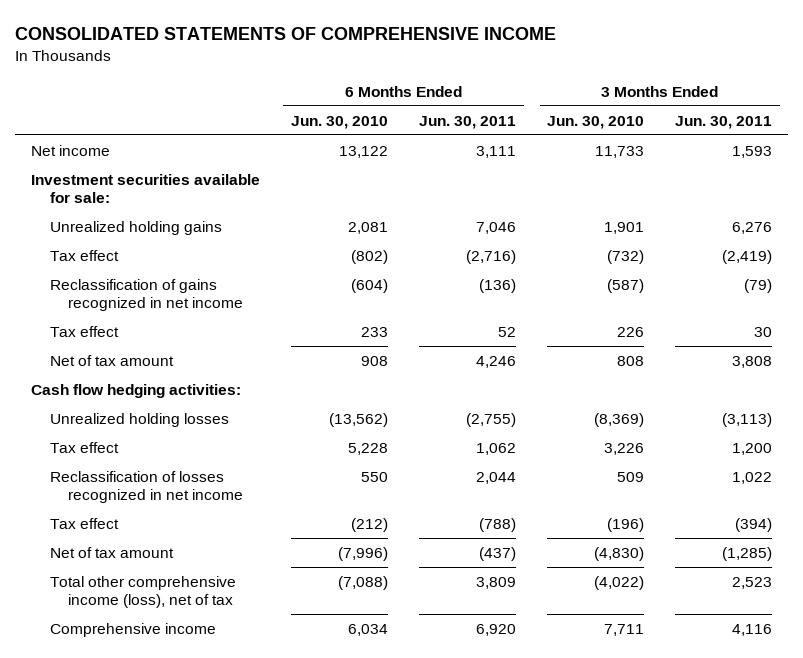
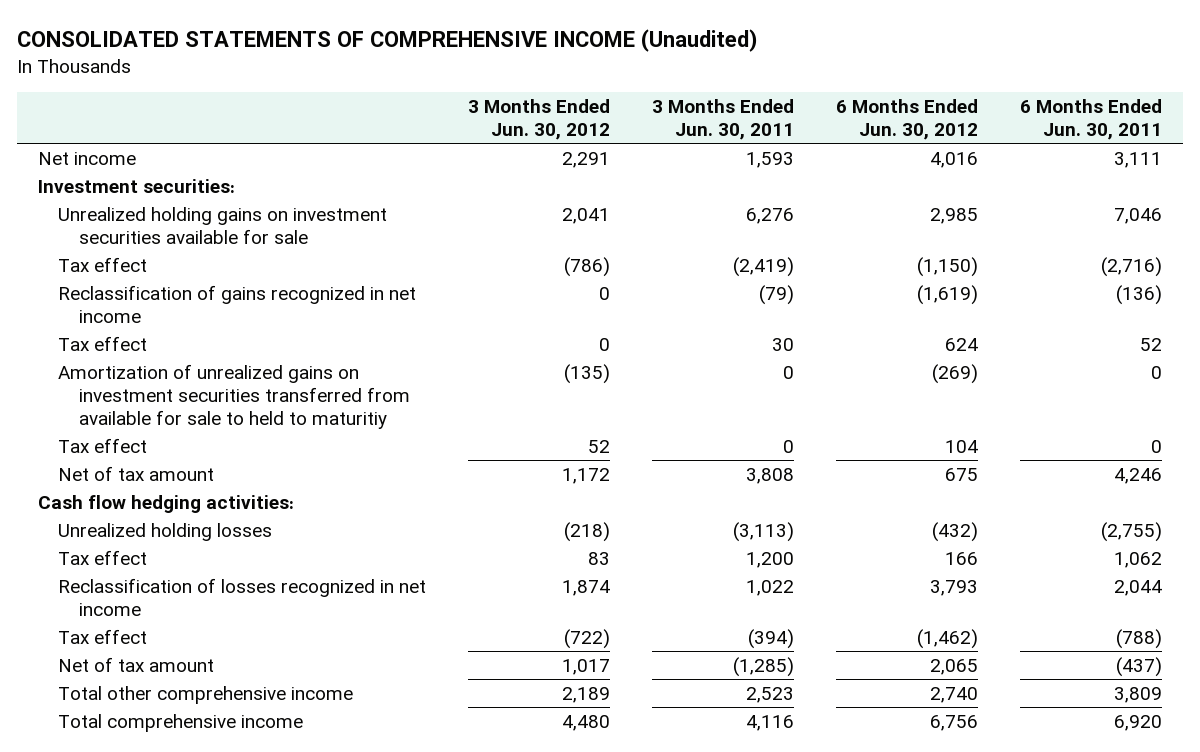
[15,26,557,40] CONSOLIDATED STATEMENTS OF COMPREHENSIVE INCOME -> [17,28,759,52] CONSOLIDATED STATEMENTS OF COMPREHENSIVE INCOME (Unaudited)
[291,115,389,129] Jun. 30, 2010 -> none
[547,115,645,129] Jun. 30, 2010 -> none
none -> [468,98,611,140] 3 Months Ended Jun. 30, 2012
none -> [836,98,979,140] 6 Months Ended Jun. 30, 2012
[30,173,260,204] Investment securities available for sale: -> [38,178,236,193] Investment securities:
[49,220,222,235] Unrealized holding gains -> [58,206,388,244] Unrealized holding gains on investment securities available for sale
none -> [58,363,410,429] Amortization of unrealized gains on investment securities transferred from available for sale to held to maturitiy
none -> [58,437,148,453] Tax effect
[49,575,236,609] Total other comprehensive income (loss), net of tax -> [58,685,354,704] Total other comprehensive income
[49,622,216,637] Comprehensive income -> [58,713,304,732] Total comprehensive income

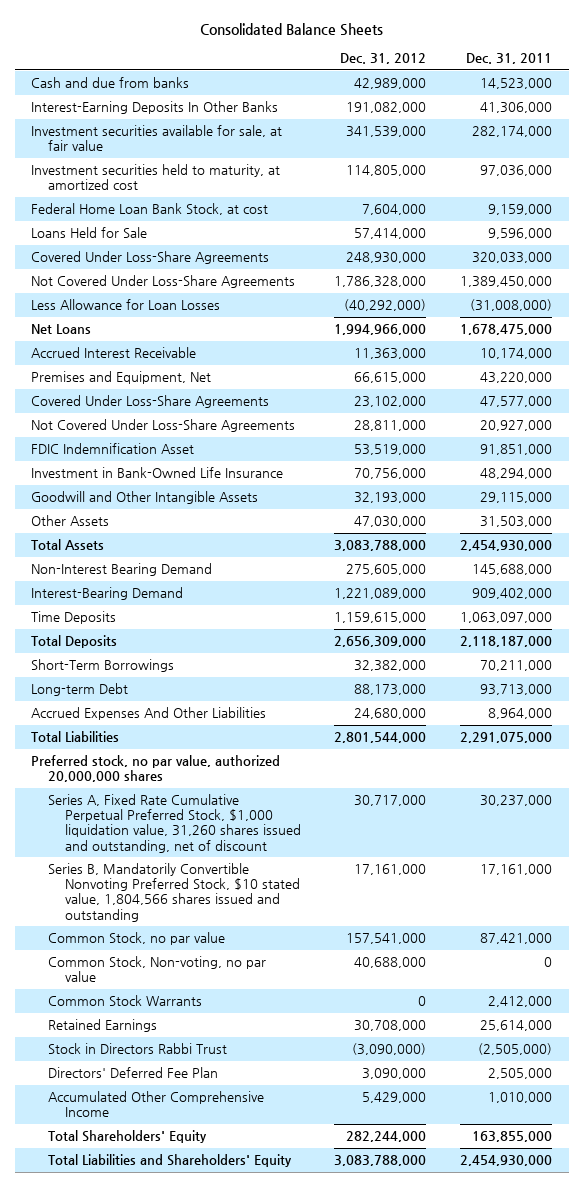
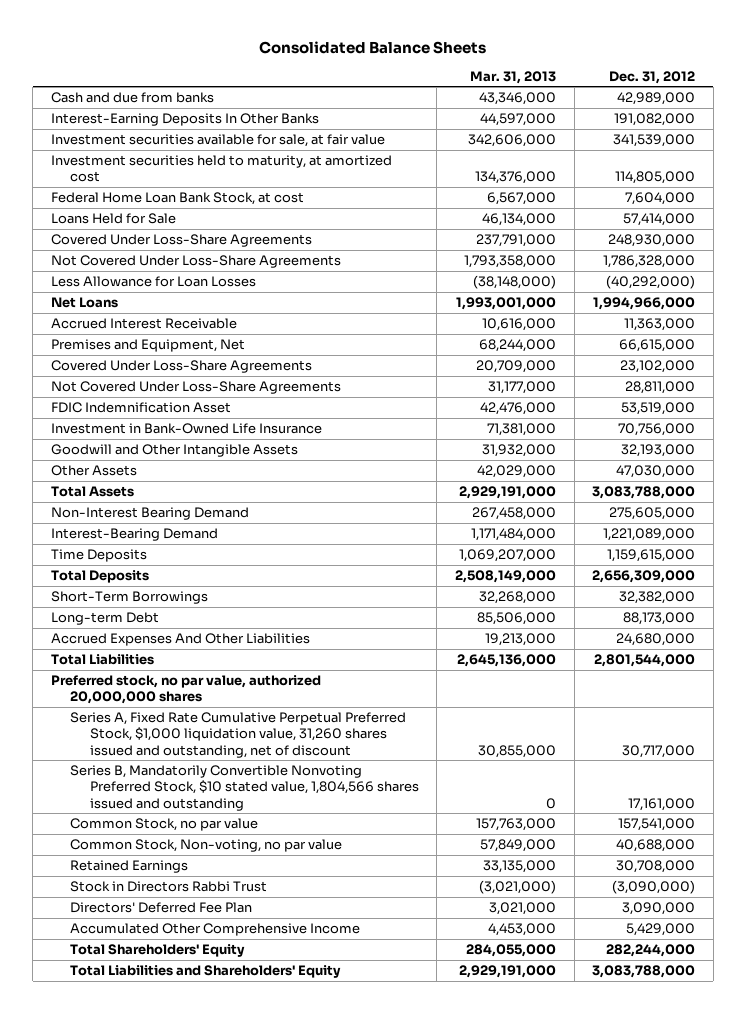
[466,53,553,65] Dec. 31, 2011 -> none
none -> [470,70,557,84] Mar. 31, 2013
[48,995,203,1007] Common Stock Warrants -> none

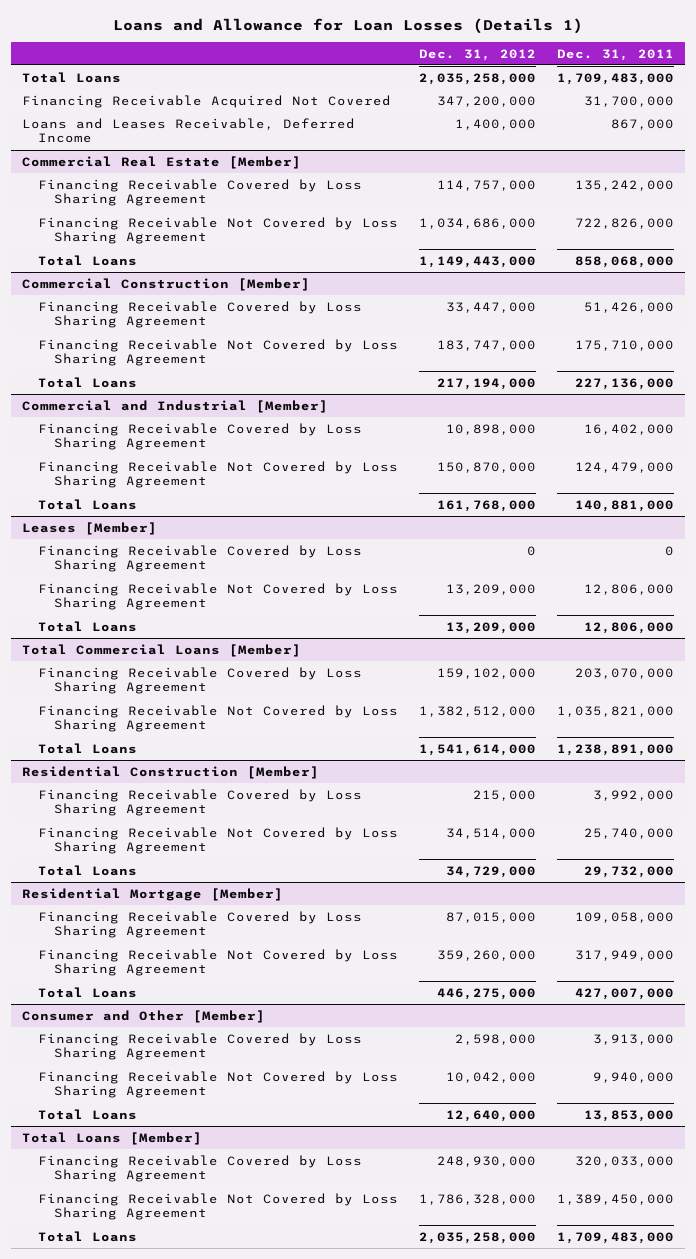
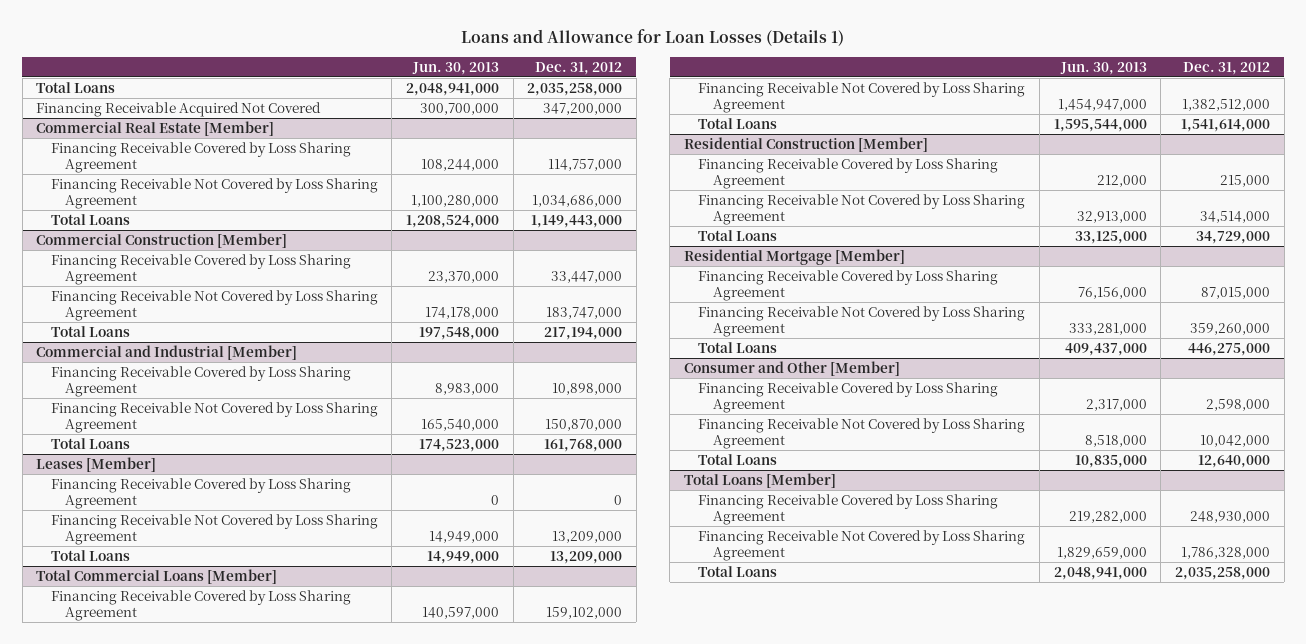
[557,48,675,61] Dec. 31, 2011 -> none
none -> [411,61,499,75] Jun. 30, 2013
[21,117,355,144] Loans and Leases Receivable, Deferred Income -> none

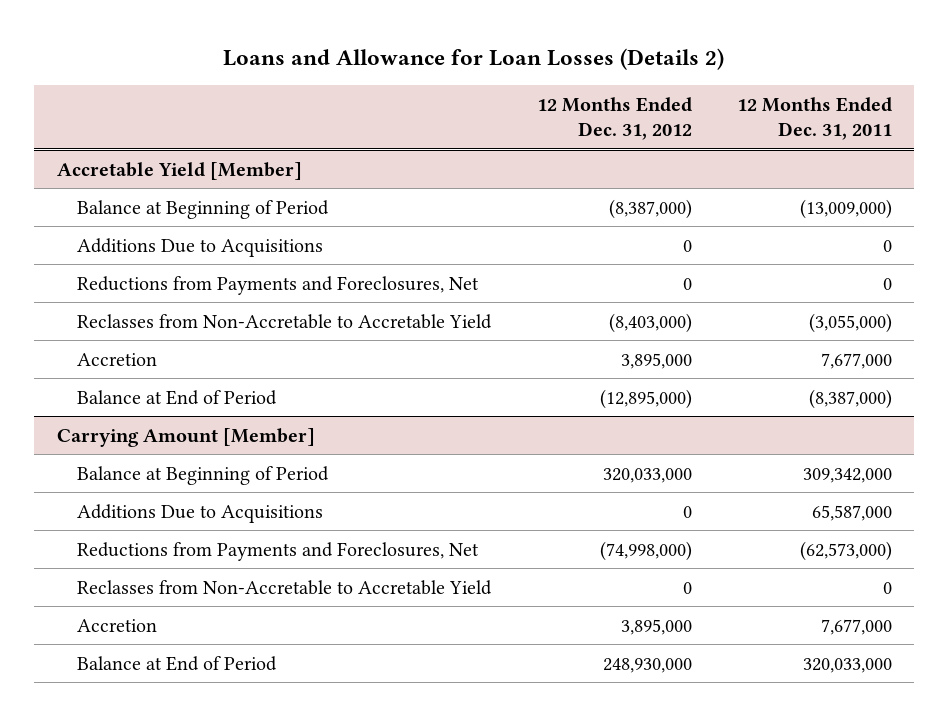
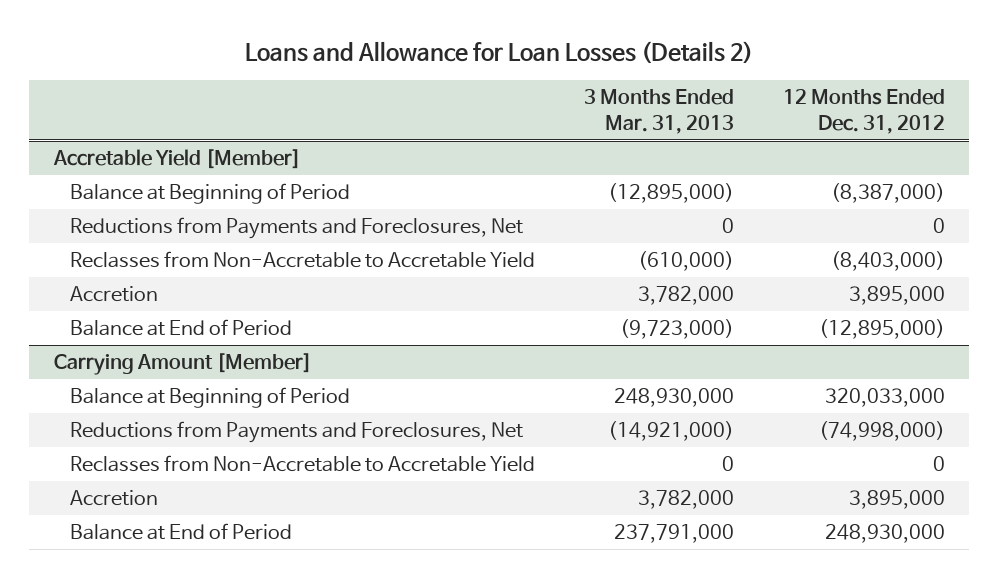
[736,96,892,140] 12 Months Ended Dec. 31, 2011 -> none
none -> [583,89,734,134] 3 Months Ended Mar. 31, 2013
[77,237,324,257] Additions Due to Acquisitions -> none
[77,503,324,523] Additions Due to Acquisitions -> none

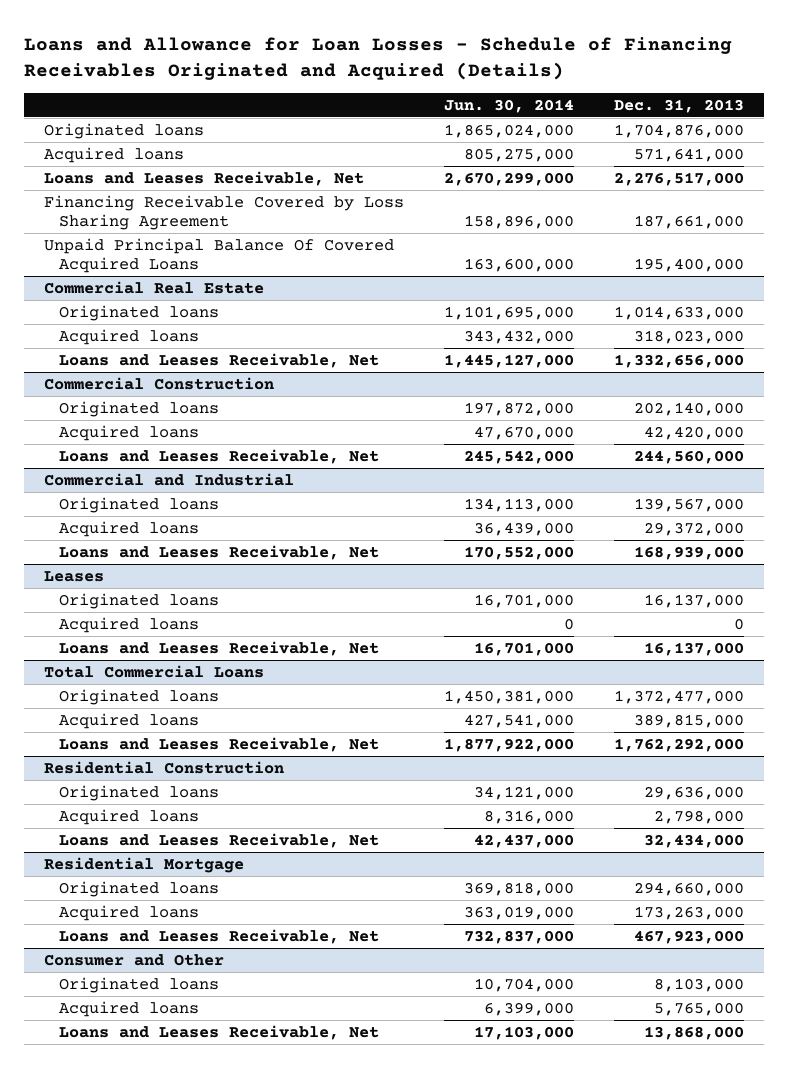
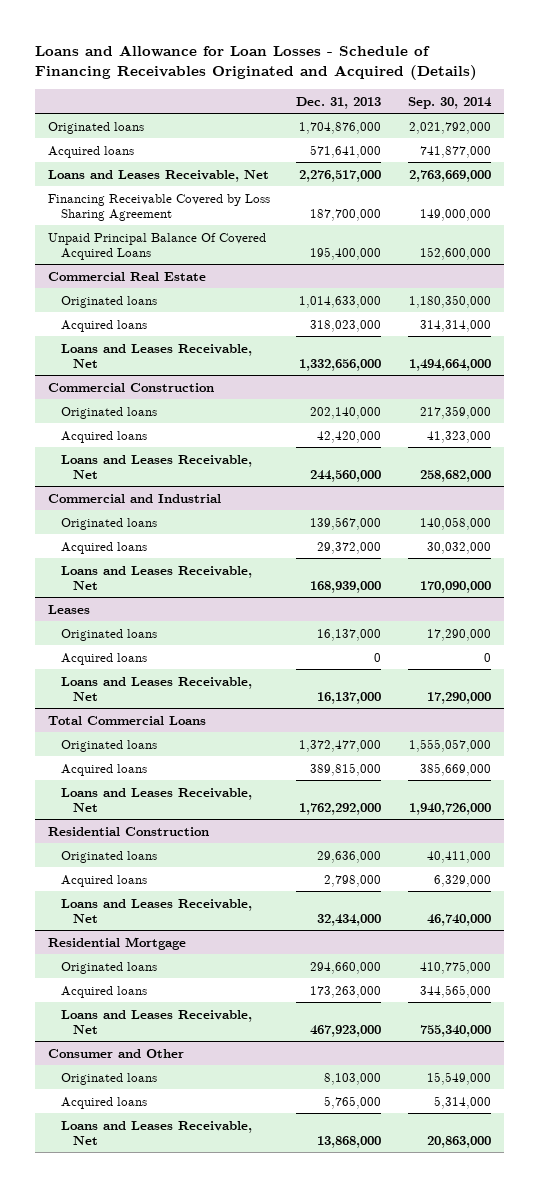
[444,98,575,113] Jun. 30, 2014 -> none
none -> [407,97,492,110] Sep. 30, 2014
[634,215,745,230] 187,661,000 -> [310,209,382,222] 187,700,000

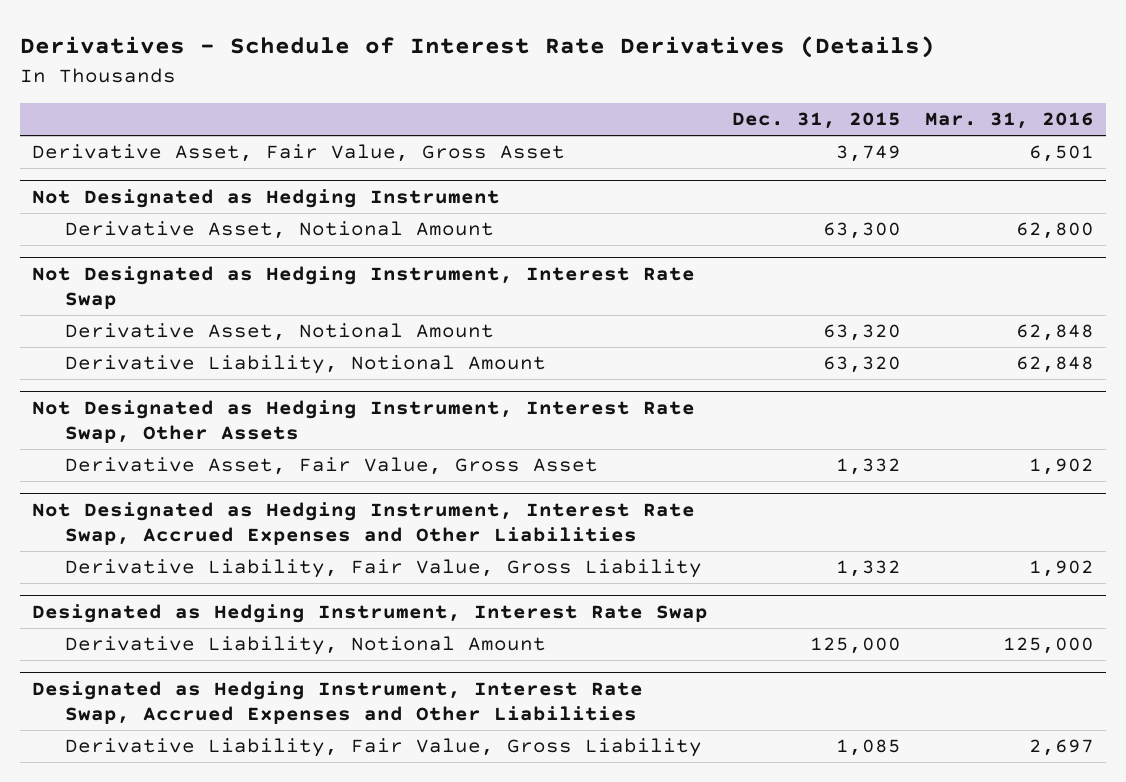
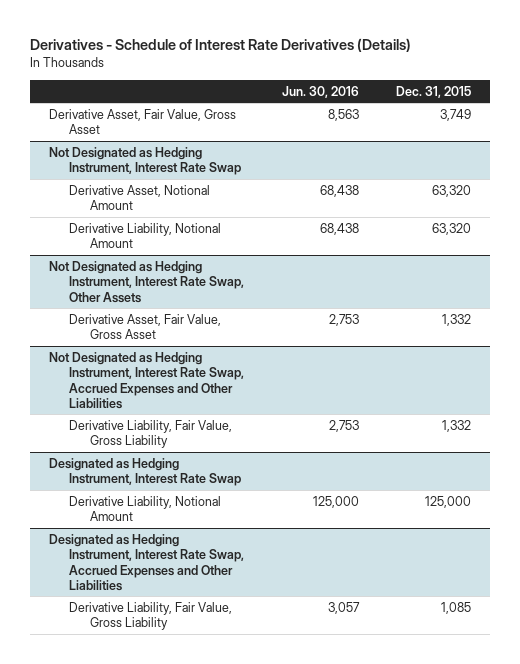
[925,112,1095,130] Mar. 31, 2016 -> none
none -> [281,85,359,98] Jun. 30, 2016
[32,189,501,209] Not Designated as Hedging Instrument -> none
[65,221,495,240] Derivative Asset, Notional Amount -> none

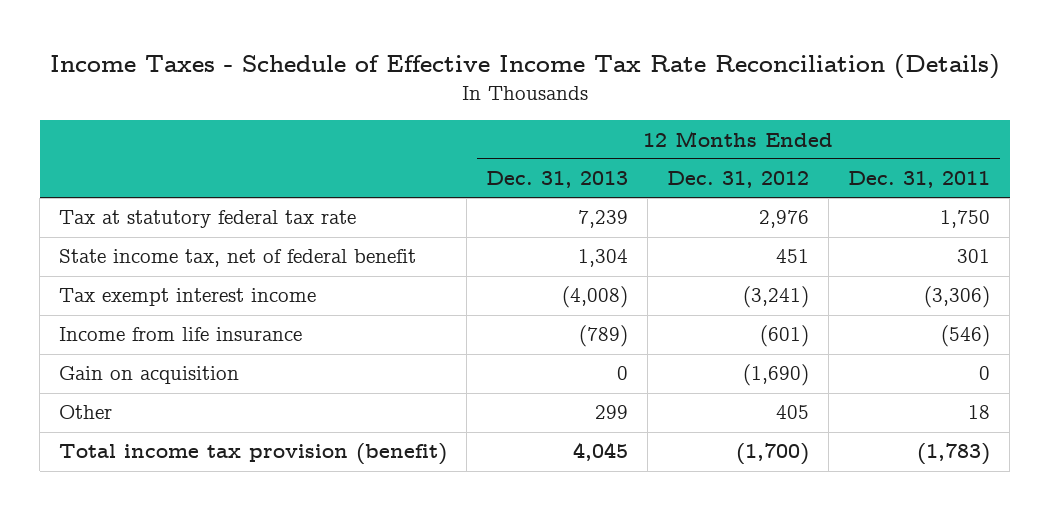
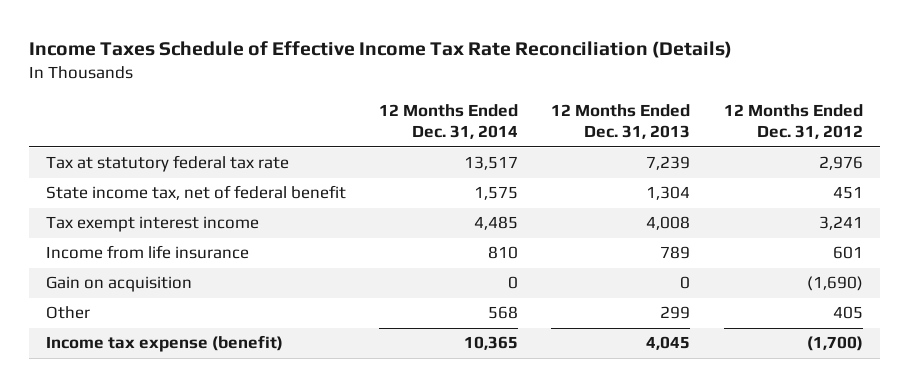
[49,53,1000,79] Income Taxes - Schedule of Effective Income Tax Rate Reconciliation (Details) -> [29,41,733,59] Income Taxes Schedule of Effective Income Tax Rate Reconciliation (Details)
[848,171,991,189] Dec. 31, 2011 -> none
none -> [379,103,519,140] 12 Months Ended Dec. 31, 2014
[562,286,629,309] (4,008) -> [646,216,691,231] 4,008
[743,286,810,309] (3,241) -> [818,216,863,231] 3,241
[579,325,629,348] (789) -> [660,246,691,260] 789
[760,325,810,348] (601) -> [832,246,863,260] 601
[59,443,448,466] Total income tax provision (benefit) -> [45,335,283,353] Income tax expense (benefit)

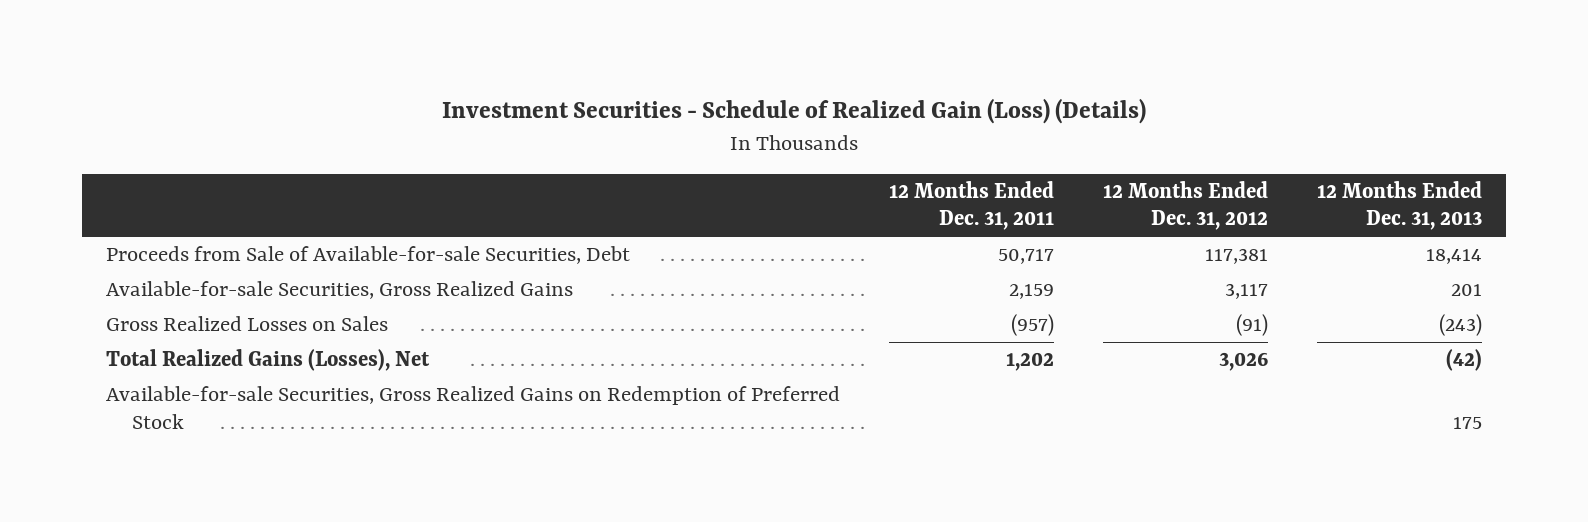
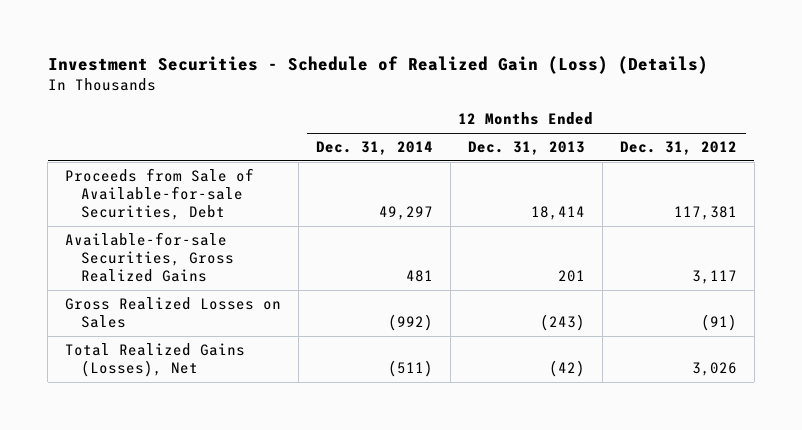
[889,180,1055,231] 12 Months Ended Dec. 31, 2011 -> none
none -> [315,141,433,156] Dec. 31, 2014
[106,386,841,429] Available-for-sale Securities, Gross Realized Gains on Redemption of Preferred Stock -> none

